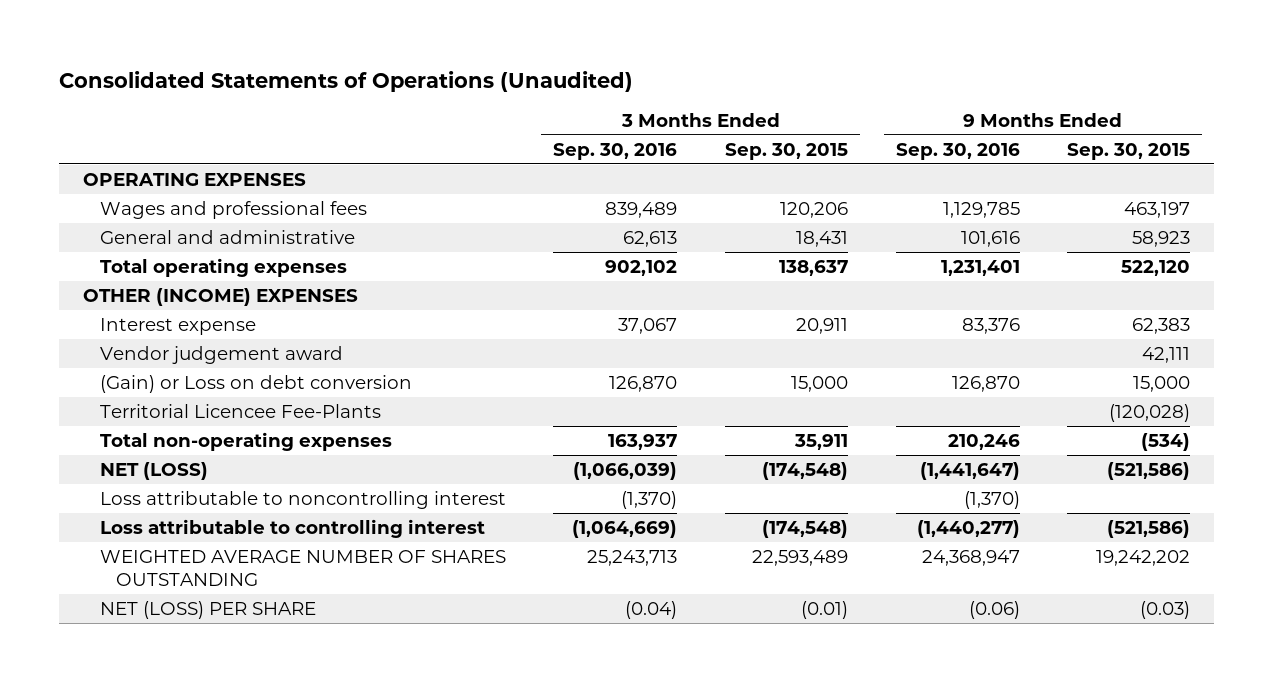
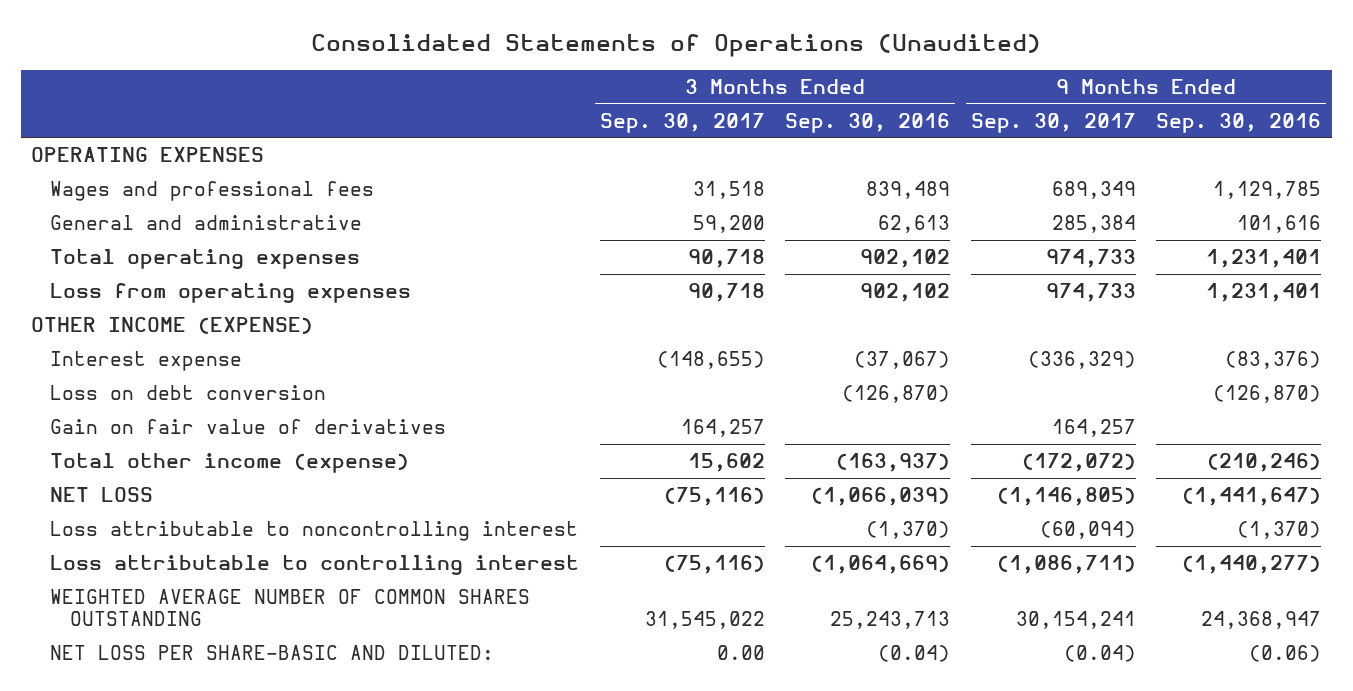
[725,142,849,160] Sep. 30, 2015 -> none
[1067,142,1191,160] Sep. 30, 2015 -> none
none -> [599,112,765,133] Sep. 30, 2017
none -> [970,112,1136,133] Sep. 30, 2017
[99,345,343,364] Vendor judgement award -> none
[99,403,381,418] Territorial Licencee Fee-Plants -> none
[99,431,392,451] Total non-operating expenses -> none
none -> [50,283,412,304] Loss from operating expenses
[83,287,359,306] OTHER (INCOME) EXPENSES -> [31,317,314,335] OTHER INCOME (EXPENSE)
[618,317,678,334] 37,067 -> [854,351,951,370] (37,067)
[961,317,1020,334] 83,376 -> [1225,351,1322,370] (83,376)
[99,374,412,393] (Gain) or Loss on debt conversion -> [50,385,327,401] Loss on debt conversion
[609,375,678,392] 126,870 -> [842,385,951,404] (126,870)
[951,375,1020,392] 126,870 -> [1213,385,1322,404] (126,870)
none -> [50,419,447,435] Gain on fair value of derivatives
none -> [50,453,410,474] Total other income (expense)
[99,461,208,480] NET (LOSS) -> [50,487,154,503] NET LOSS
[99,549,506,586] WEIGHTED AVERAGE NUMBER OF SHARES OUTSTANDING -> [50,589,531,627] WEIGHTED AVERAGE NUMBER OF COMMON SHARES OUTSTANDING
[99,600,316,619] NET (LOSS) PER SHARE -> [50,645,495,661] NET LOSS PER SHARE-BASIC AND DILUTED:

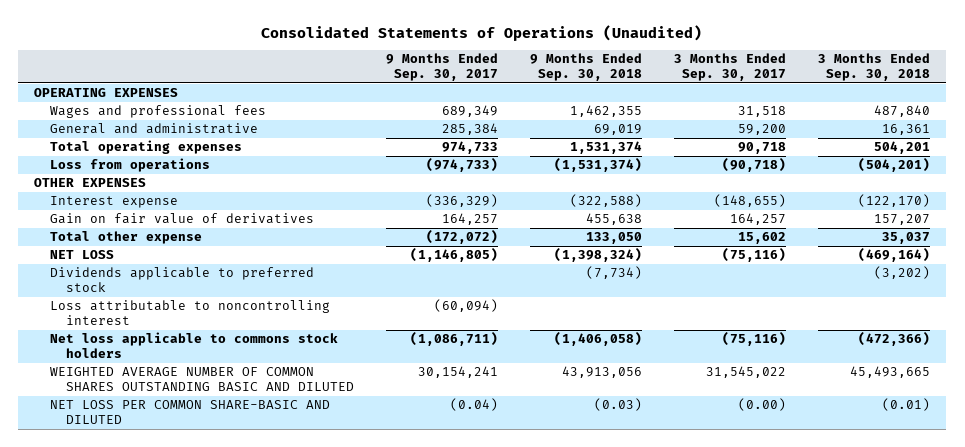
[785,112,951,133] Sep. 30, 2016 -> none
[1156,112,1322,133] Sep. 30, 2016 -> none
none -> [530,53,643,82] 9 Months Ended Sep. 30, 2018
none -> [818,53,931,82] 3 Months Ended Sep. 30, 2018
[31,317,314,335] OTHER INCOME (EXPENSE) -> none
[50,283,412,304] Loss from operating expenses -> [50,158,211,173] Loss from operations
[687,283,765,303] 90,718 -> [722,158,787,173] (90,718)
[1045,283,1136,303] 974,733 -> [425,158,498,173] (974,733)
none -> [34,178,147,188] OTHER EXPENSES
[50,385,327,401] Loss on debt conversion -> none
[50,453,410,474] Total other income (expense) -> [50,231,203,245] Total other expense
none -> [50,267,315,293] Dividends applicable to preferred stock
[50,555,580,576] Loss attributable to controlling interest -> [50,332,339,359] Net loss applicable to commons stock holders
[50,589,531,627] WEIGHTED AVERAGE NUMBER OF COMMON SHARES OUTSTANDING -> [50,367,354,392] WEIGHTED AVERAGE NUMBER OF COMMON SHARES OUTSTANDING BASIC AND DILUTED
[50,645,495,661] NET LOSS PER SHARE-BASIC AND DILUTED: -> [50,400,331,425] NET LOSS PER COMMON SHARE-BASIC AND DILUTED
[716,645,765,661] 0.00 -> [738,398,787,412] (0.00)

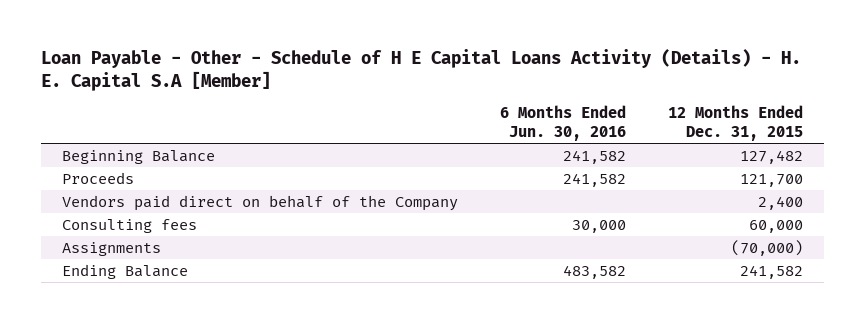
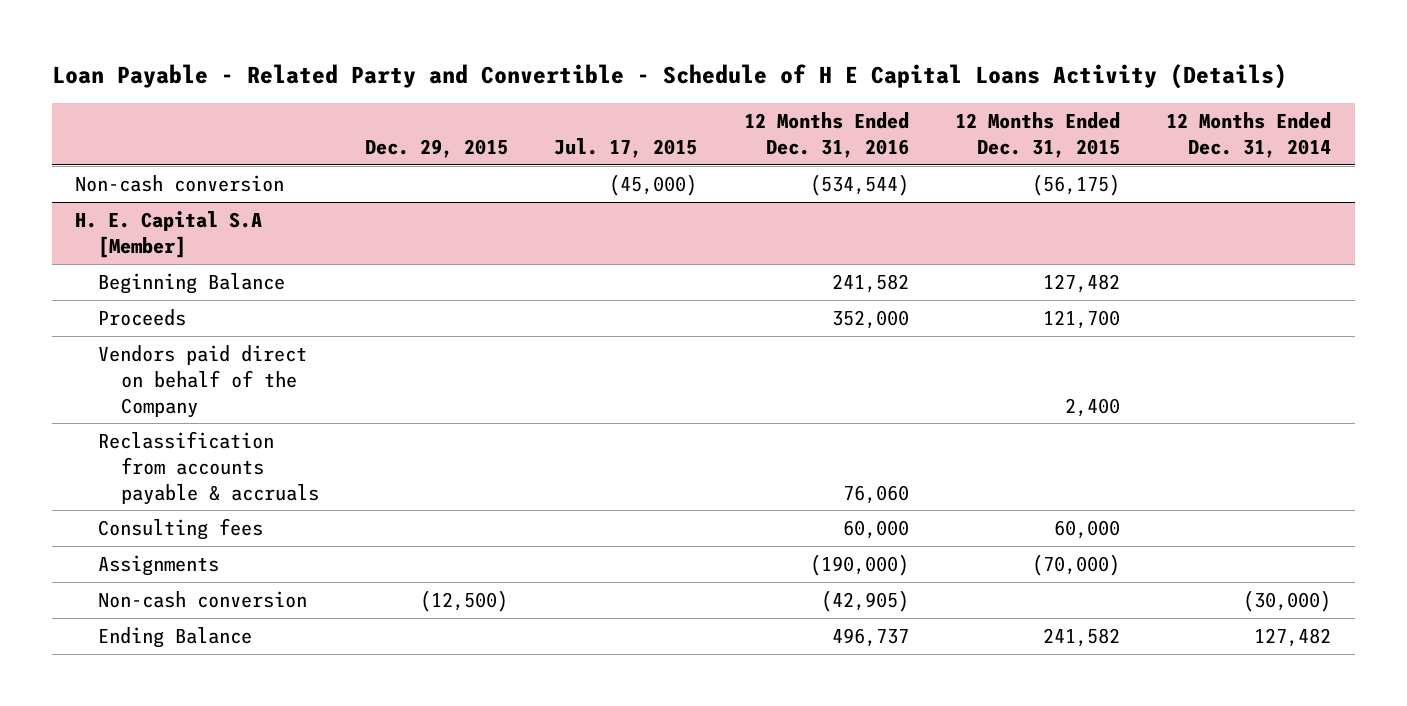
[40,48,801,91] Loan Payable - Other - Schedule of H E Capital Loans Activity (Details) - H. E. Capital S.A [Member] -> [51,64,1287,90] Loan Payable - Related Party and Convertible - Schedule of H E Capital Loans Activity (Details)
[499,105,626,141] 6 Months Ended Jun. 30, 2016 -> none
none -> [364,138,508,158] Dec. 29, 2015
none -> [554,137,698,158] Jul. 17, 2015
none -> [743,111,909,158] 12 Months Ended Dec. 31, 2016
none -> [1166,111,1332,158] 12 Months Ended Dec. 31, 2014
none -> [75,174,285,192] Non-cash conversion
none -> [75,210,263,258] H. E. Capital S.A [Member]
none -> [97,430,319,505] Reclassification from accounts payable & accruals
none -> [97,590,307,608] Non-cash conversion

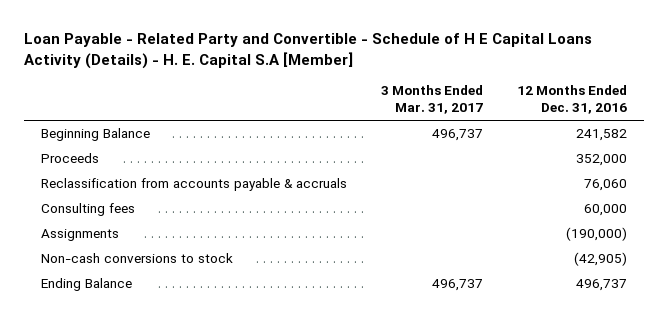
[51,64,1287,90] Loan Payable - Related Party and Convertible - Schedule of H E Capital Loans Activity (Details) -> [23,33,592,69] Loan Payable - Related Party and Convertible - Schedule of H E Capital Loans Activity (Details) - H. E. Capital S.A [Member]
[364,138,508,158] Dec. 29, 2015 -> none
[554,137,698,158] Jul. 17, 2015 -> none
[955,111,1121,158] 12 Months Ended Dec. 31, 2015 -> none
[1166,111,1332,158] 12 Months Ended Dec. 31, 2014 -> none
none -> [380,85,483,115] 3 Months Ended Mar. 31, 2017
[75,174,285,192] Non-cash conversion -> none
[75,210,263,258] H. E. Capital S.A [Member] -> none
[97,344,307,418] Vendors paid direct on behalf of the Company -> none
[97,590,307,608] Non-cash conversion -> [40,253,233,264] Non-cash conversions to stock

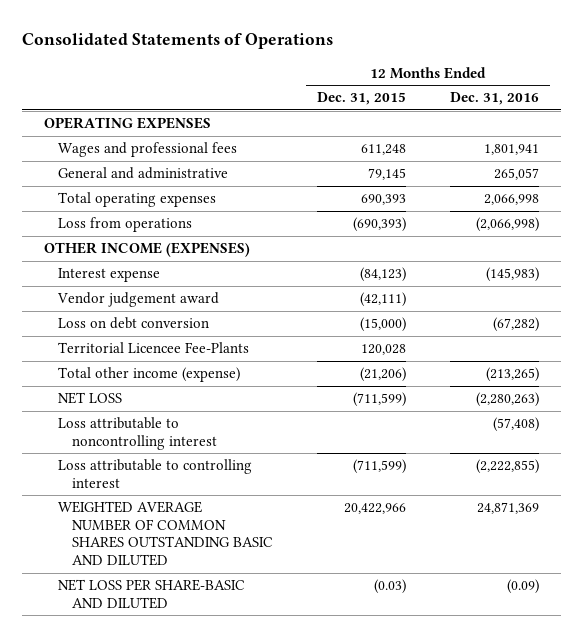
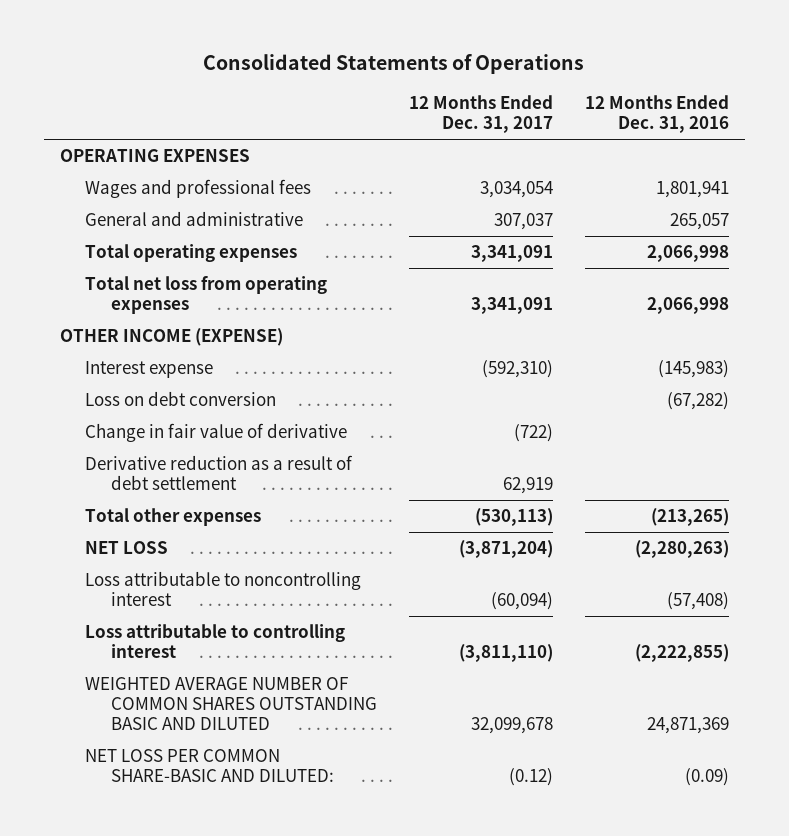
[316,92,406,106] Dec. 31, 2015 -> none
none -> [409,95,554,134] 12 Months Ended Dec. 31, 2017
[57,217,192,233] Loss from operations -> [85,276,328,315] Total net loss from operating expenses
[475,217,539,233] (2,066,998) -> [647,297,730,315] 2,066,998
[44,242,251,258] OTHER INCOME (EXPENSES) -> [59,328,283,347] OTHER INCOME (EXPENSE)
[56,292,219,308] Vendor judgement award -> none
[57,342,249,354] Territorial Licencee Fee-Plants -> none
none -> [85,423,348,443] Change in fair value of derivative
none -> [85,455,354,491] Derivative reduction as a result of debt settlement
[57,367,240,383] Total other income (expense) -> [85,508,262,527] Total other expenses
[57,579,245,609] NET LOSS PER SHARE-BASIC AND DILUTED -> [85,749,335,783] NET LOSS PER COMMON SHARE-BASIC AND DILUTED:

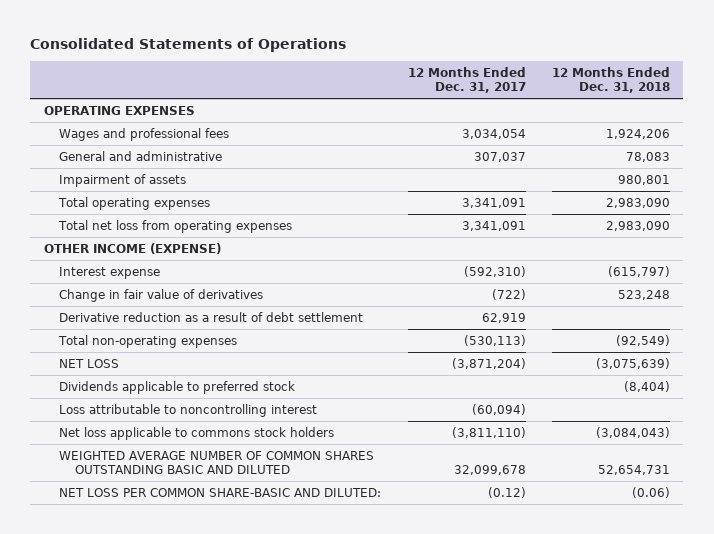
[585,95,730,134] 12 Months Ended Dec. 31, 2016 -> none
none -> [552,67,671,94] 12 Months Ended Dec. 31, 2018
none -> [59,173,187,187] Impairment of assets
[85,391,277,407] Loss on debt conversion -> none
[85,423,348,443] Change in fair value of derivative -> [59,288,264,302] Change in fair value of derivatives
[85,508,262,527] Total other expenses -> [58,334,238,348] Total non-operating expenses
none -> [59,380,296,394] Dividends applicable to preferred stock
[85,624,346,659] Loss attributable to controlling interest -> [59,426,335,440] Net loss applicable to commons stock holders

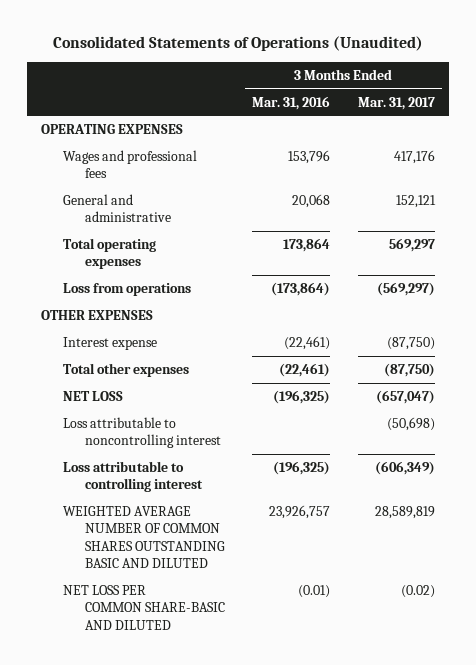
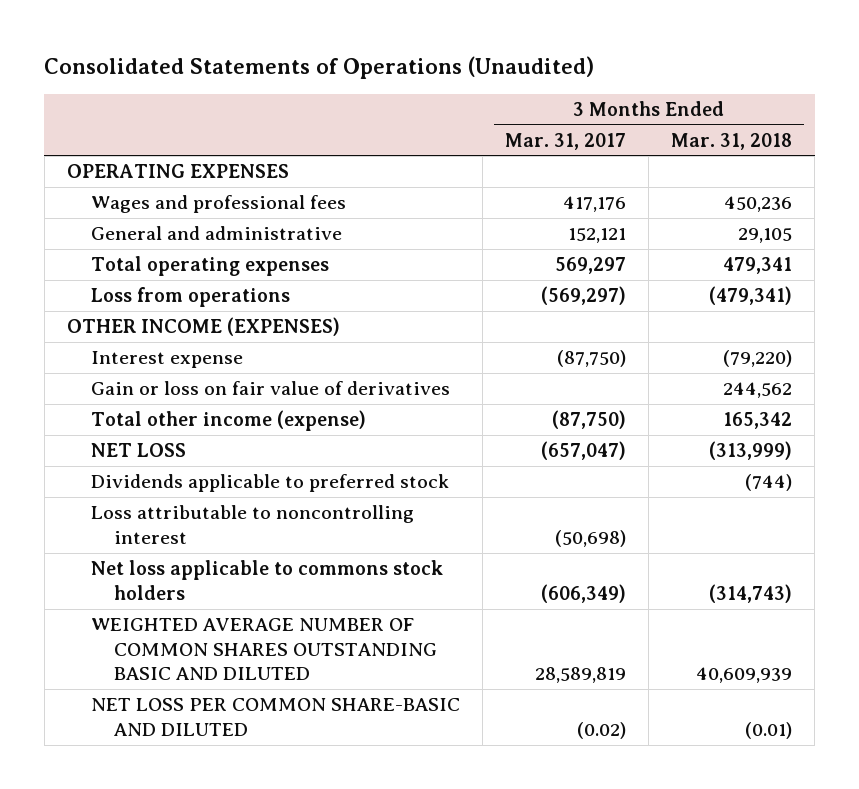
[252,95,331,110] Mar. 31, 2016 -> none
none -> [671,132,793,150] Mar. 31, 2018
[40,310,153,321] OTHER EXPENSES -> [67,317,341,337] OTHER INCOME (EXPENSES)
none -> [90,381,450,396] Gain or loss on fair value of derivatives
[62,363,189,378] Total other expenses -> [90,410,366,432] Total other income (expense)
none -> [90,474,449,493] Dividends applicable to preferred stock
[62,461,203,493] Loss attributable to controlling interest -> [90,560,443,600] Net loss applicable to commons stock holders

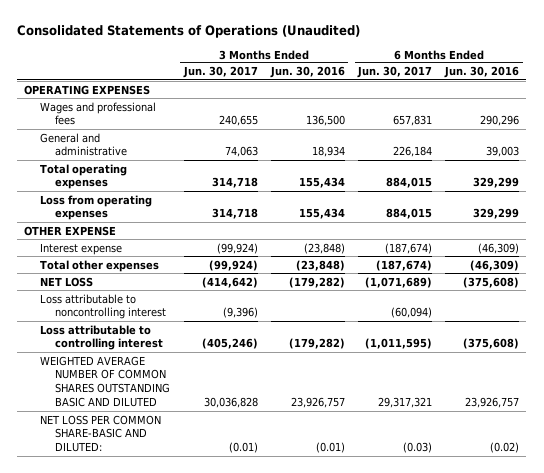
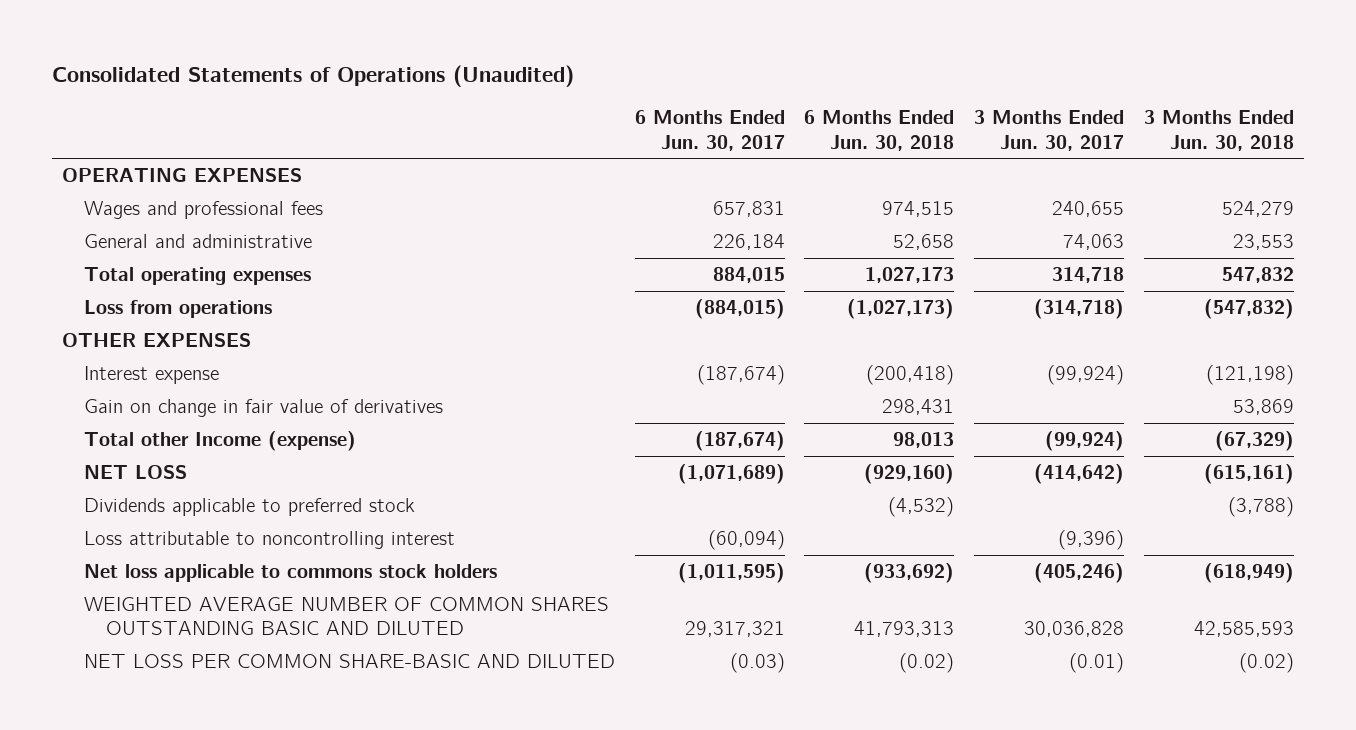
[269,66,345,79] Jun. 30, 2016 -> none
[444,66,520,79] Jun. 30, 2016 -> none
none -> [804,110,955,151] 6 Months Ended Jun. 30, 2018
none -> [1144,110,1295,151] 3 Months Ended Jun. 30, 2018
[39,194,152,221] Loss from operating expenses -> [83,299,272,318] Loss from operations
[211,208,258,220] 314,718 -> [1034,298,1125,319] (314,718)
[386,208,433,220] 884,015 -> [694,298,785,319] (884,015)
[24,225,117,236] OTHER EXPENSE -> [61,332,251,347] OTHER EXPENSES
none -> [83,398,443,417] Gain on change in fair value of derivatives
[39,259,159,272] Total other expenses -> [83,430,356,451] Total other Income (expense)
none -> [83,497,415,516] Dividends applicable to preferred stock
[39,324,164,351] Loss attributable to controlling interest -> [83,563,497,582] Net loss applicable to commons stock holders
[39,414,161,453] NET LOSS PER COMMON SHARE-BASIC AND DILUTED: -> [83,653,615,668] NET LOSS PER COMMON SHARE-BASIC AND DILUTED

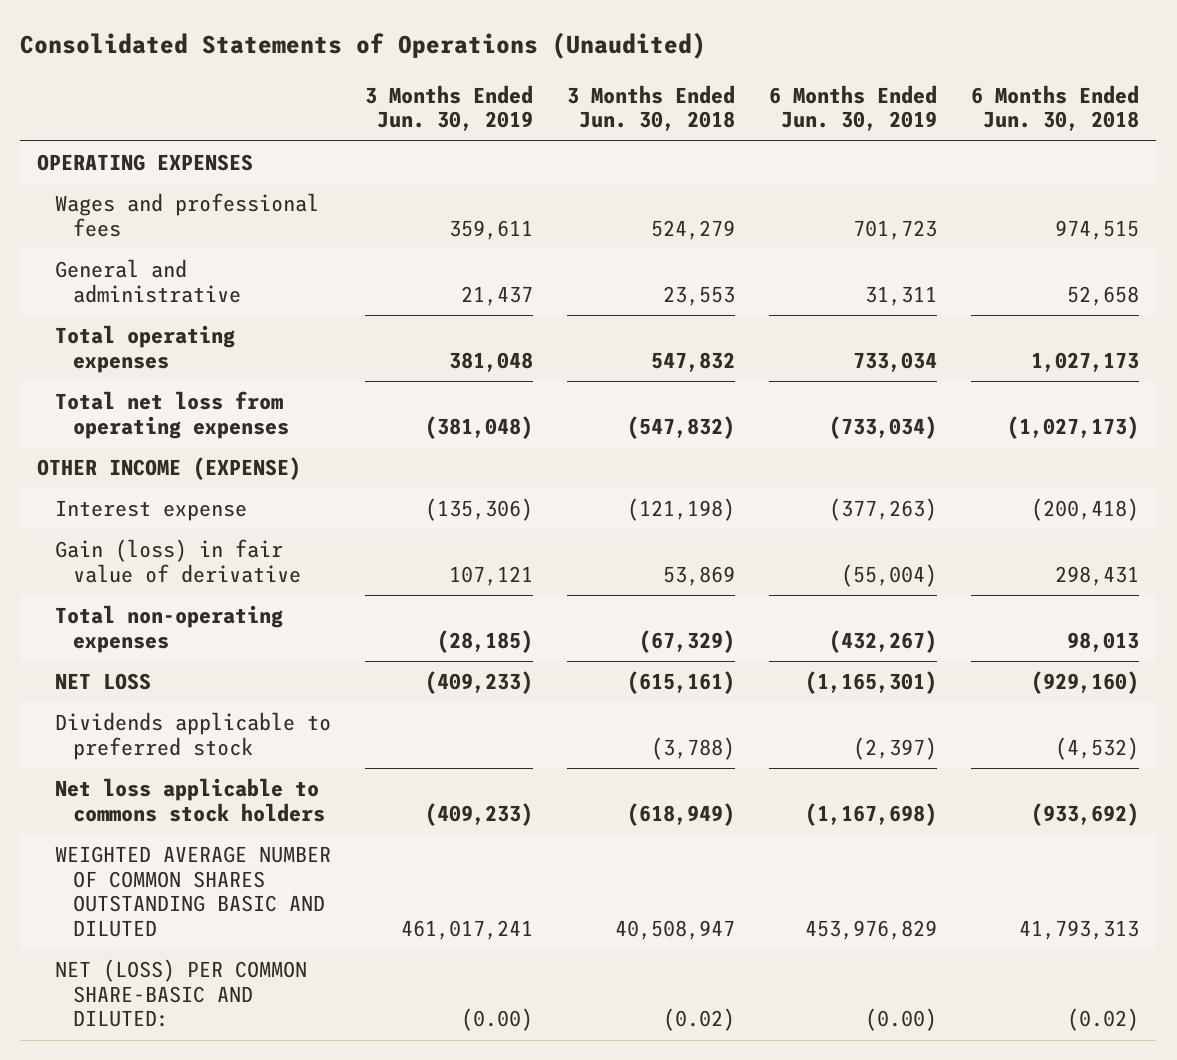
[634,110,785,151] 6 Months Ended Jun. 30, 2017 -> none
[974,110,1125,151] 3 Months Ended Jun. 30, 2017 -> none
none -> [365,84,534,132] 3 Months Ended Jun. 30, 2019
none -> [769,84,938,132] 6 Months Ended Jun. 30, 2019
[61,332,251,347] OTHER EXPENSES -> none
[83,299,272,318] Loss from operations -> [55,391,289,439] Total net loss from operating expenses
none -> [37,457,302,481] OTHER INCOME (EXPENSE)
[83,398,443,417] Gain on change in fair value of derivatives -> [55,539,301,583] Gain (loss) in fair value of derivative
[83,430,356,451] Total other Income (expense) -> [55,605,284,653] Total non-operating expenses
[83,530,455,549] Loss attributable to noncontrolling interest -> none
[1194,621,1295,638] 42,585,593 -> [615,919,736,940] 40,508,947
[83,653,615,668] NET LOSS PER COMMON SHARE-BASIC AND DILUTED -> [55,959,308,1028] NET (LOSS) PER COMMON SHARE-BASIC AND DILUTED:

